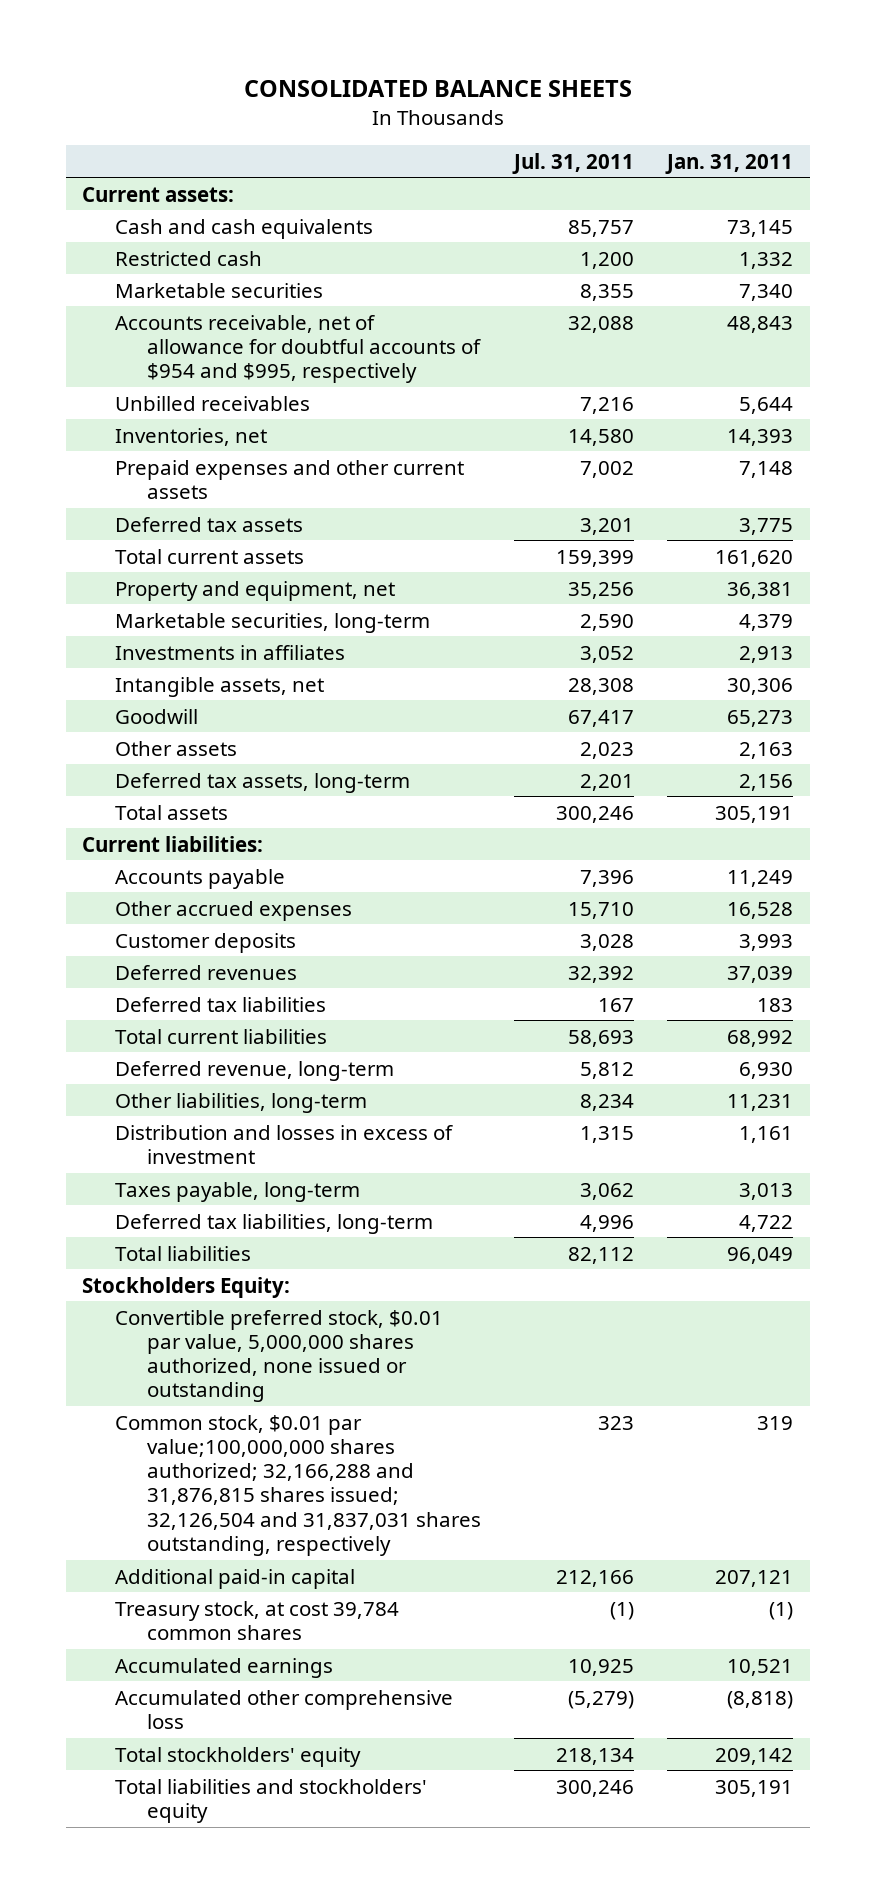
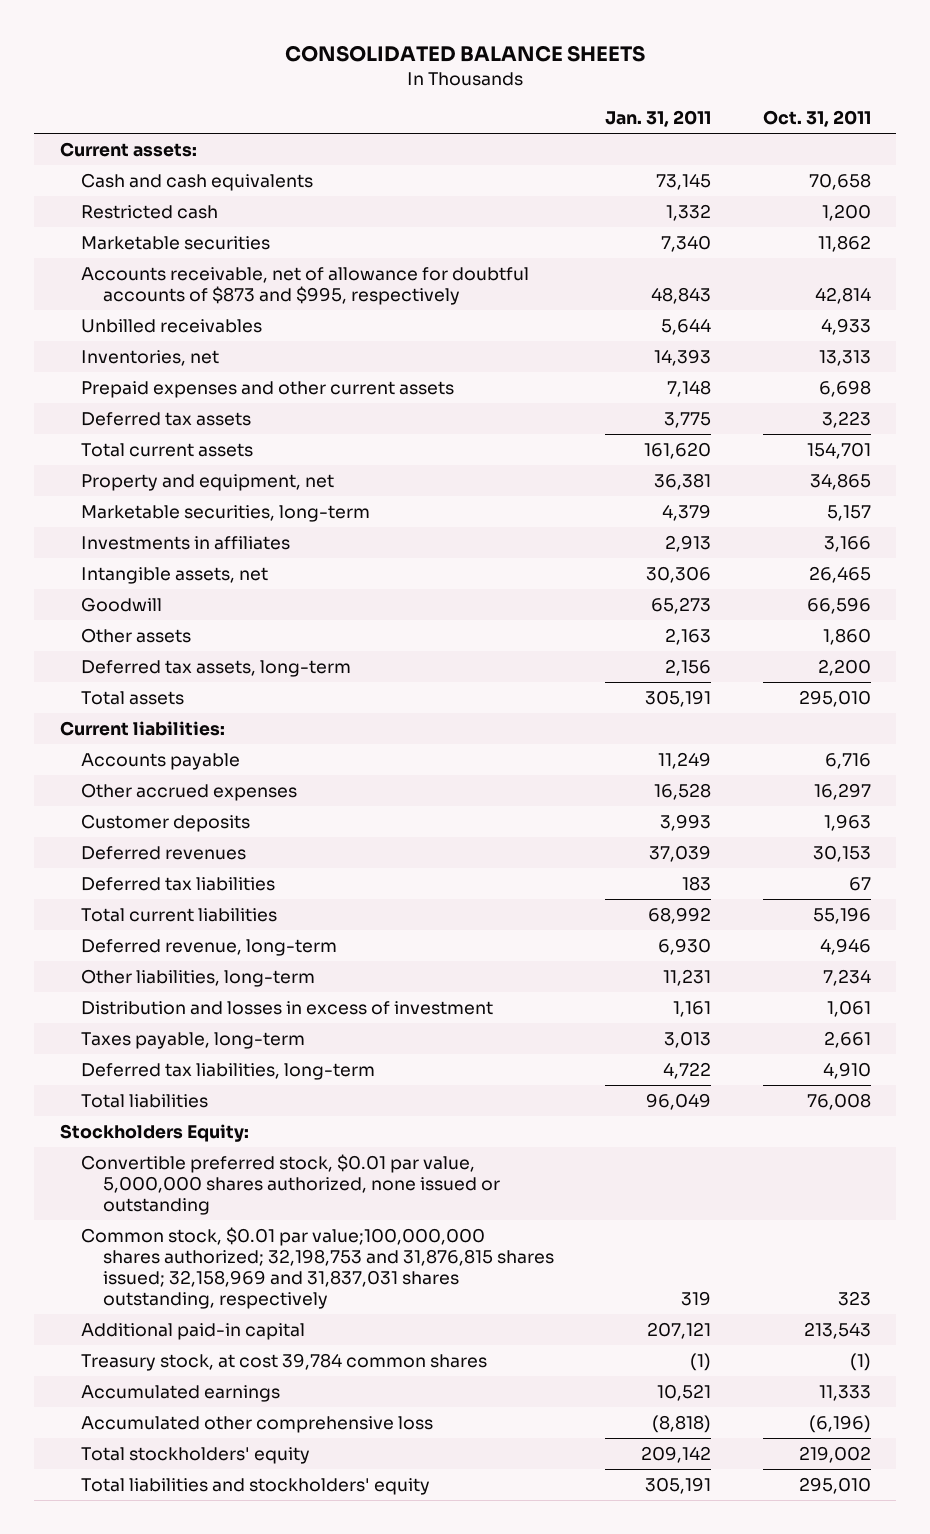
[512,152,635,174] Jul. 31, 2011 -> none
none -> [762,110,871,128] Oct. 31, 2011
[114,314,482,384] Accounts receivable, net of allowance for doubtful accounts of $954 and $995, respectively -> [81,266,530,305] Accounts receivable, net of allowance for doubtful accounts of $873 and $995, respectively
[114,1414,482,1557] Common stock, $0.01 par value;100,000,000 shares authorized; 32,166,288 and 31,876,815 shares issued; 32,126,504 and 31,837,031 shares outstanding, respectively -> [81,1226,554,1310] Common stock, $0.01 par value;100,000,000 shares authorized; 32,198,753 and 31,876,815 shares issued; 32,158,969 and 31,837,031 shares outstanding, respectively

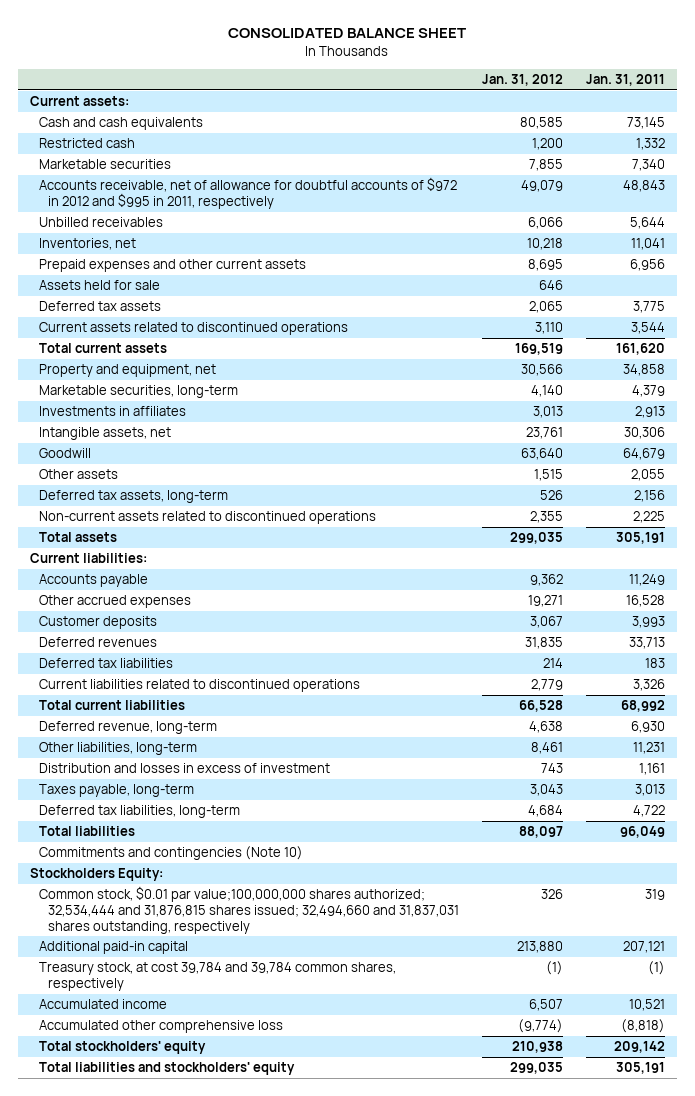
[285,45,646,63] CONSOLIDATED BALANCE SHEETS -> [228,28,467,39] CONSOLIDATED BALANCE SHEET
[762,110,871,128] Oct. 31, 2011 -> none
none -> [482,74,564,87] Jan. 31, 2012
[81,266,530,305] Accounts receivable, net of allowance for doubtful accounts of $873 and $995, respectively -> [38,177,457,209] Accounts receivable, net of allowance for doubtful accounts of $972 in 2012 and $995 in 2011, respectively
[654,348,712,366] 14,393 -> [631,238,666,251] 11,041
[667,379,712,397] 7,148 -> [630,259,666,272] 6,956
none -> [38,280,160,291] Assets held for sale
none -> [38,322,348,336] Current assets related to discontinued operations
[654,472,712,490] 36,381 -> [623,364,666,377] 34,858
[651,596,712,614] 65,273 -> [623,448,666,461] 64,679
[665,627,712,645] 2,163 -> [631,469,666,482] 2,055
none -> [38,511,376,525] Non-current assets related to discontinued operations
[649,844,712,862] 37,039 -> [629,637,666,650] 33,713
none -> [38,679,360,693] Current liabilities related to discontinued operations
none -> [38,846,303,861] Commitments and contingencies (Note 10)
[81,1153,500,1216] Convertible preferred stock, $0.01 par value, 5,000,000 shares authorized, none issued or outstanding -> none
[81,1226,554,1310] Common stock, $0.01 par value;100,000,000 shares authorized; 32,198,753 and 31,876,815 shares issued; 32,158,969 and 31,837,031 shares outstanding, respectively -> [38,886,460,934] Common stock, $0.01 par value;100,000,000 shares authorized; 32,534,444 and 31,876,815 shares issued; 32,494,660 and 31,837,031 shares outstanding, respectively
[81,1352,488,1371] Treasury stock, at cost 39,784 common shares -> [38,962,396,991] Treasury stock, at cost 39,784 and 39,784 common shares, respectively
[81,1384,281,1402] Accumulated earnings -> [38,999,167,1010] Accumulated income

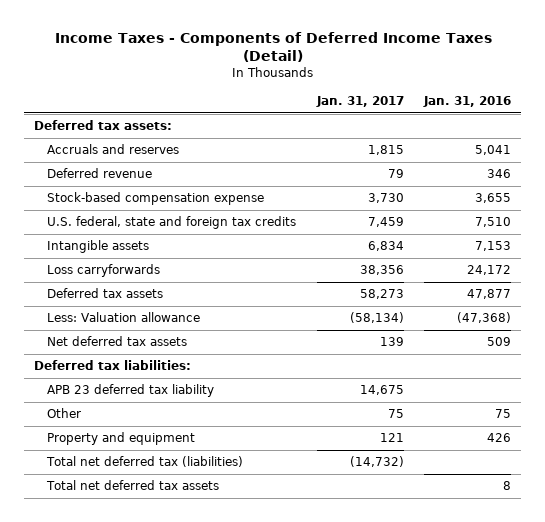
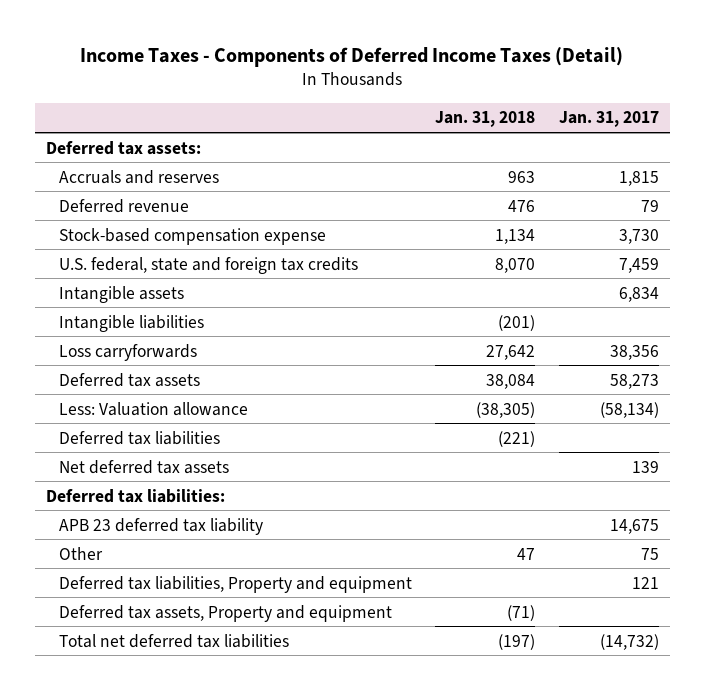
[422,96,511,108] Jan. 31, 2016 -> none
none -> [435,111,536,128] Jan. 31, 2018
none -> [59,314,205,332] Intangible liabilities
none -> [59,430,221,445] Deferred tax liabilities
[46,480,220,491] Total net deferred tax assets -> none
[47,432,196,446] Property and equipment -> [59,575,413,593] Deferred tax liabilities, Property and equipment
none -> [59,604,393,622] Deferred tax assets, Property and equipment
[46,456,244,468] Total net deferred tax (liabilities) -> [59,633,290,648] Total net deferred tax liabilities

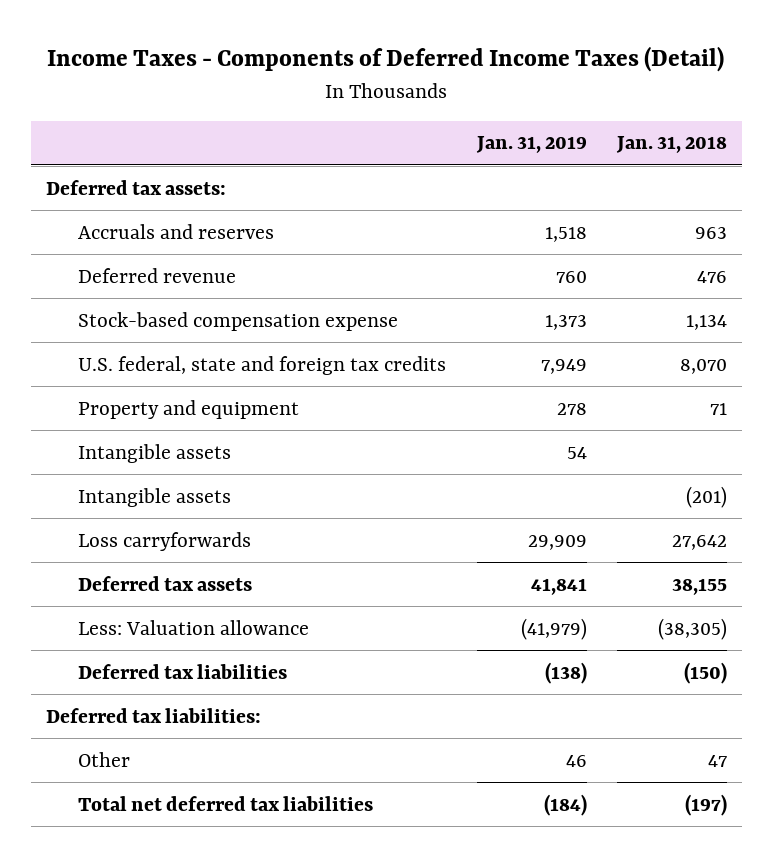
[558,111,659,128] Jan. 31, 2017 -> none
none -> [475,136,587,154] Jan. 31, 2019
none -> [78,399,300,419] Property and equipment
[59,314,205,332] Intangible liabilities -> [78,487,232,507] Intangible assets
[486,373,536,389] 38,084 -> [672,577,728,595] 38,155
[59,459,230,474] Net deferred tax assets -> none
[498,430,536,447] (221) -> [684,661,728,684] (150)
[59,517,264,535] APB 23 deferred tax liability -> none
[59,575,413,593] Deferred tax liabilities, Property and equipment -> none
[59,604,393,622] Deferred tax assets, Property and equipment -> none

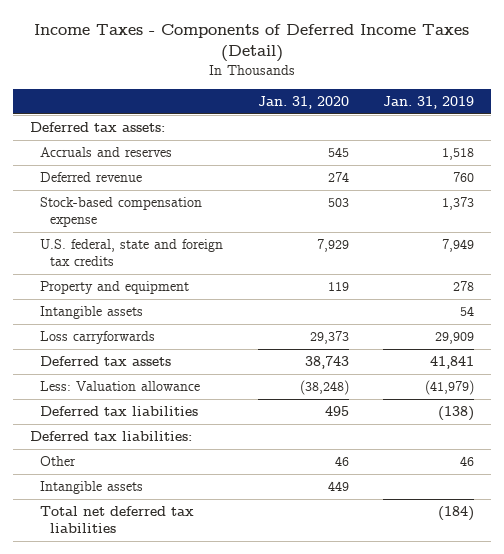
[616,136,728,154] Jan. 31, 2018 -> none
none -> [257,95,349,109] Jan. 31, 2020
[78,487,232,507] Intangible assets -> [40,481,144,495] Intangible assets

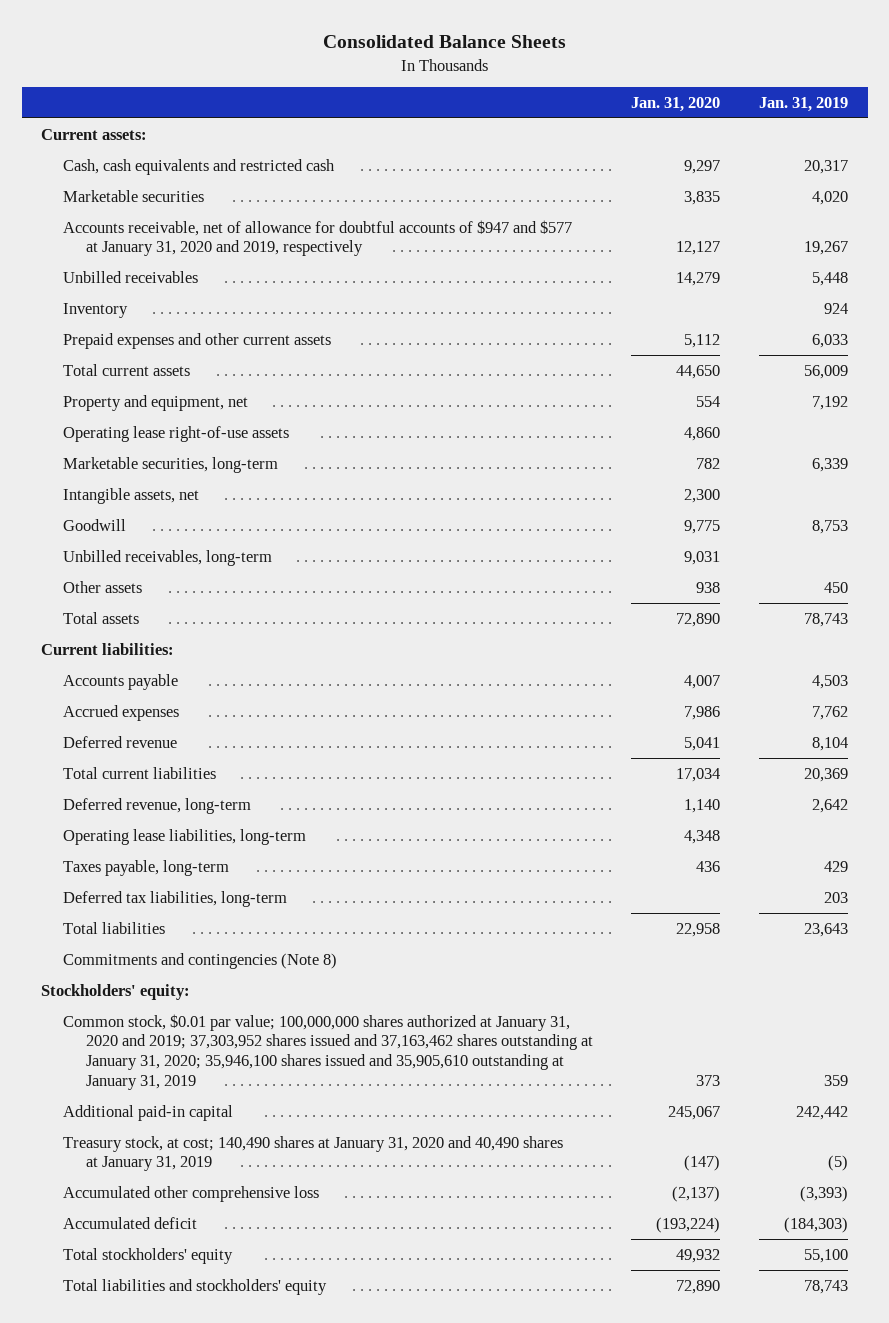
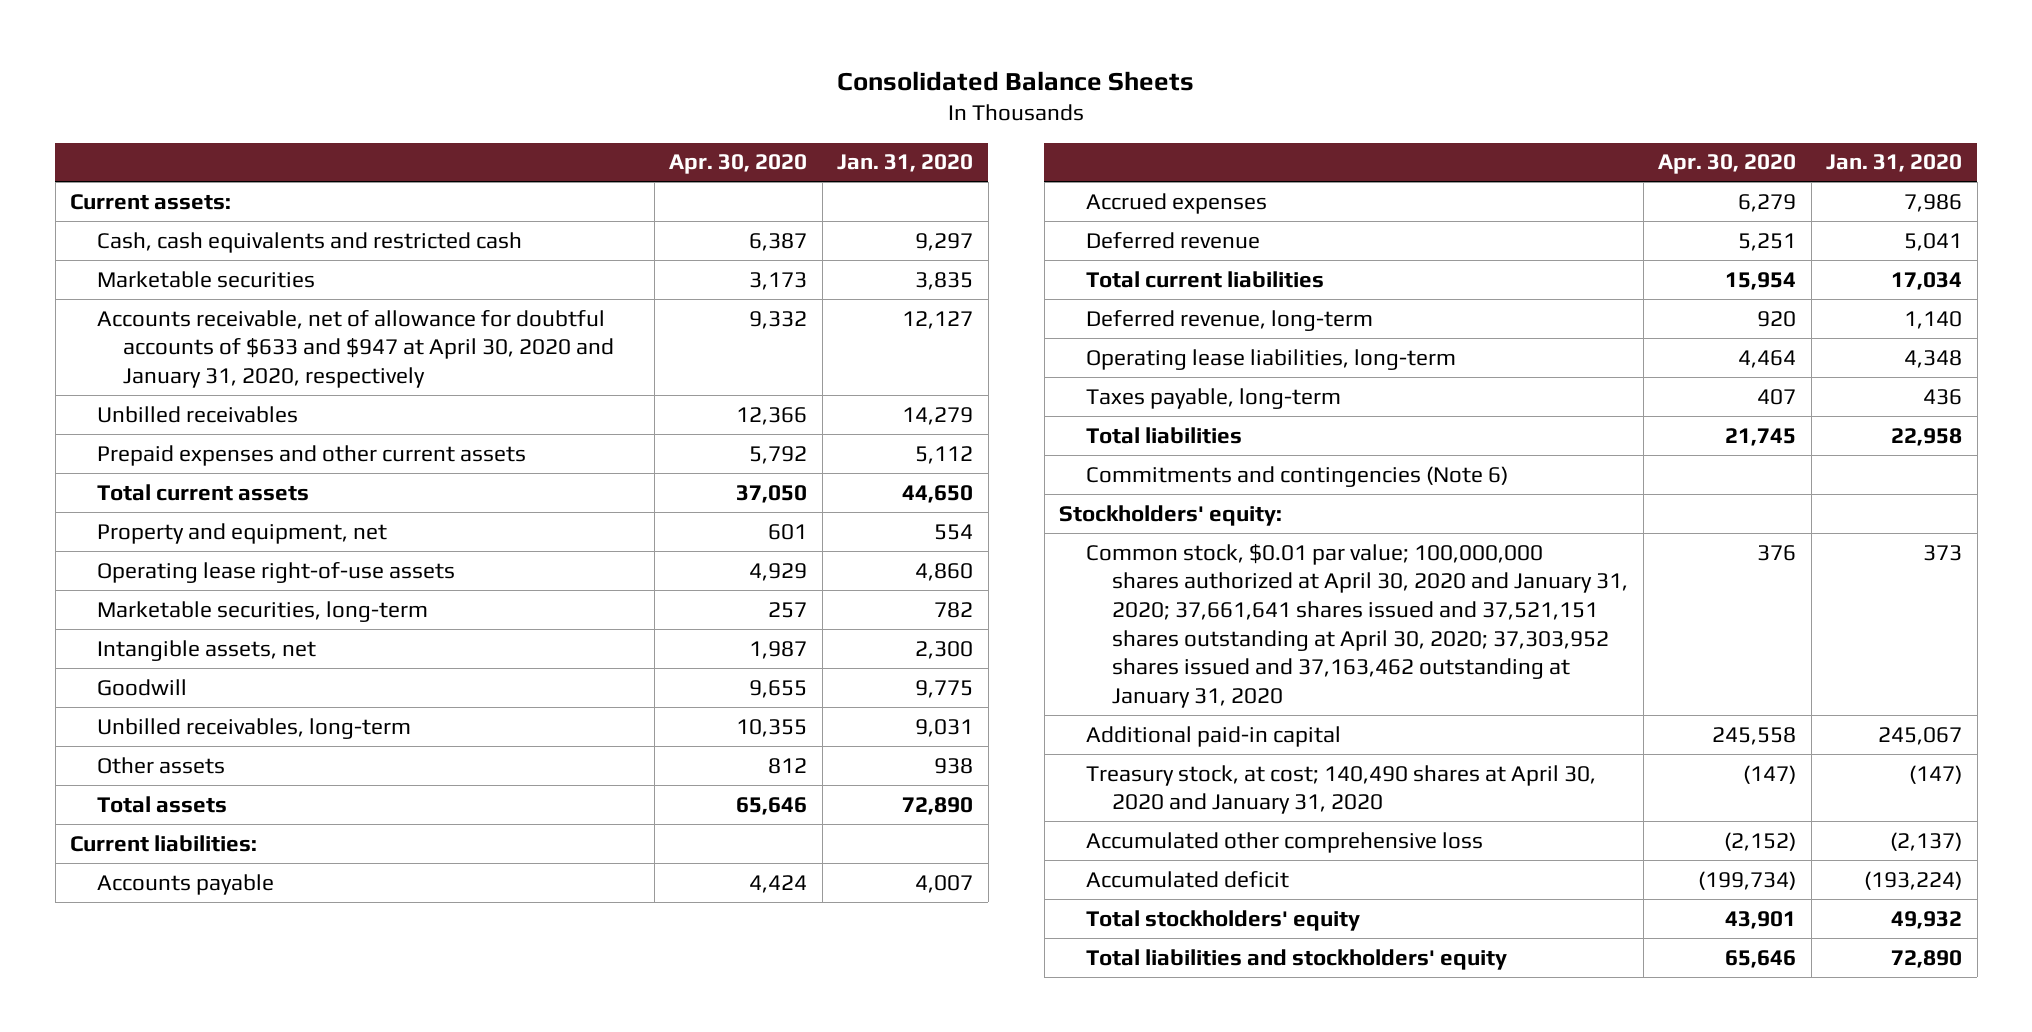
[759,97,849,113] Jan. 31, 2019 -> none
none -> [669,154,808,175] Apr. 30, 2020
[63,219,573,257] Accounts receivable, net of allowance for doubtful accounts of $947 and $577 at January 31, 2020 and 2019, respectively -> [96,309,615,388] Accounts receivable, net of allowance for doubtful accounts of $633 and $947 at April 30, 2020 and January 31, 2020, respectively
[63,302,129,318] Inventory -> none
[63,890,288,907] Deferred tax liabilities, long-term -> none
[63,952,338,969] Commitments and contingencies (Note 8) -> [1085,465,1508,487] Commitments and contingencies (Note 6)
[63,1013,593,1090] Common stock, $0.01 par value; 100,000,000 shares authorized at January 31, 2020 and 2019; 37,303,952 shares issued and 37,163,462 shares outstanding at January 31, 2020; 35,946,100 shares issued and 35,905,610 outstanding at January 31, 2019 -> [1085,543,1629,709] Common stock, $0.01 par value; 100,000,000 shares authorized at April 30, 2020 and January 31, 2020; 37,661,641 shares issued and 37,521,151 shares outstanding at April 30, 2020; 37,303,952 shares issued and 37,163,462 outstanding at January 31, 2020
[63,1135,564,1172] Treasury stock, at cost; 140,490 shares at January 31, 2020 and 40,490 shares at January 31, 2019 -> [1085,764,1596,815] Treasury stock, at cost; 140,490 shares at April 30, 2020 and January 31, 2020

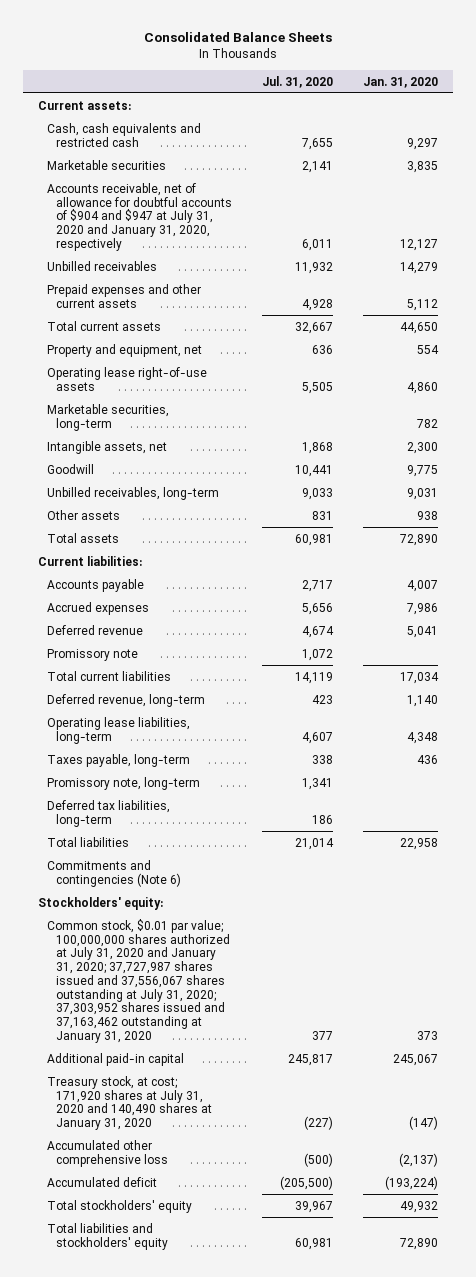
[669,154,808,175] Apr. 30, 2020 -> none
none -> [262,75,334,88] Jul. 31, 2020
[96,309,615,388] Accounts receivable, net of allowance for doubtful accounts of $633 and $947 at April 30, 2020 and January 31, 2020, respectively -> [47,182,233,251] Accounts receivable, net of allowance for doubtful accounts of $904 and $947 at July 31, 2020 and January 31, 2020, respectively
none -> [47,648,139,661] Promissory note
none -> [47,776,201,790] Promissory note, long-term
none -> [47,799,171,827] Deferred tax liabilities, long-term
[1085,543,1629,709] Common stock, $0.01 par value; 100,000,000 shares authorized at April 30, 2020 and January 31, 2020; 37,661,641 shares issued and 37,521,151 shares outstanding at April 30, 2020; 37,303,952 shares issued and 37,163,462 outstanding at January 31, 2020 -> [47,918,231,1043] Common stock, $0.01 par value; 100,000,000 shares authorized at July 31, 2020 and January 31, 2020; 37,727,987 shares issued and 37,556,067 shares outstanding at July 31, 2020; 37,303,952 shares issued and 37,163,462 outstanding at January 31, 2020
[1085,764,1596,815] Treasury stock, at cost; 140,490 shares at April 30, 2020 and January 31, 2020 -> [47,1075,213,1131] Treasury stock, at cost; 171,920 shares at July 31, 2020 and 140,490 shares at January 31, 2020

